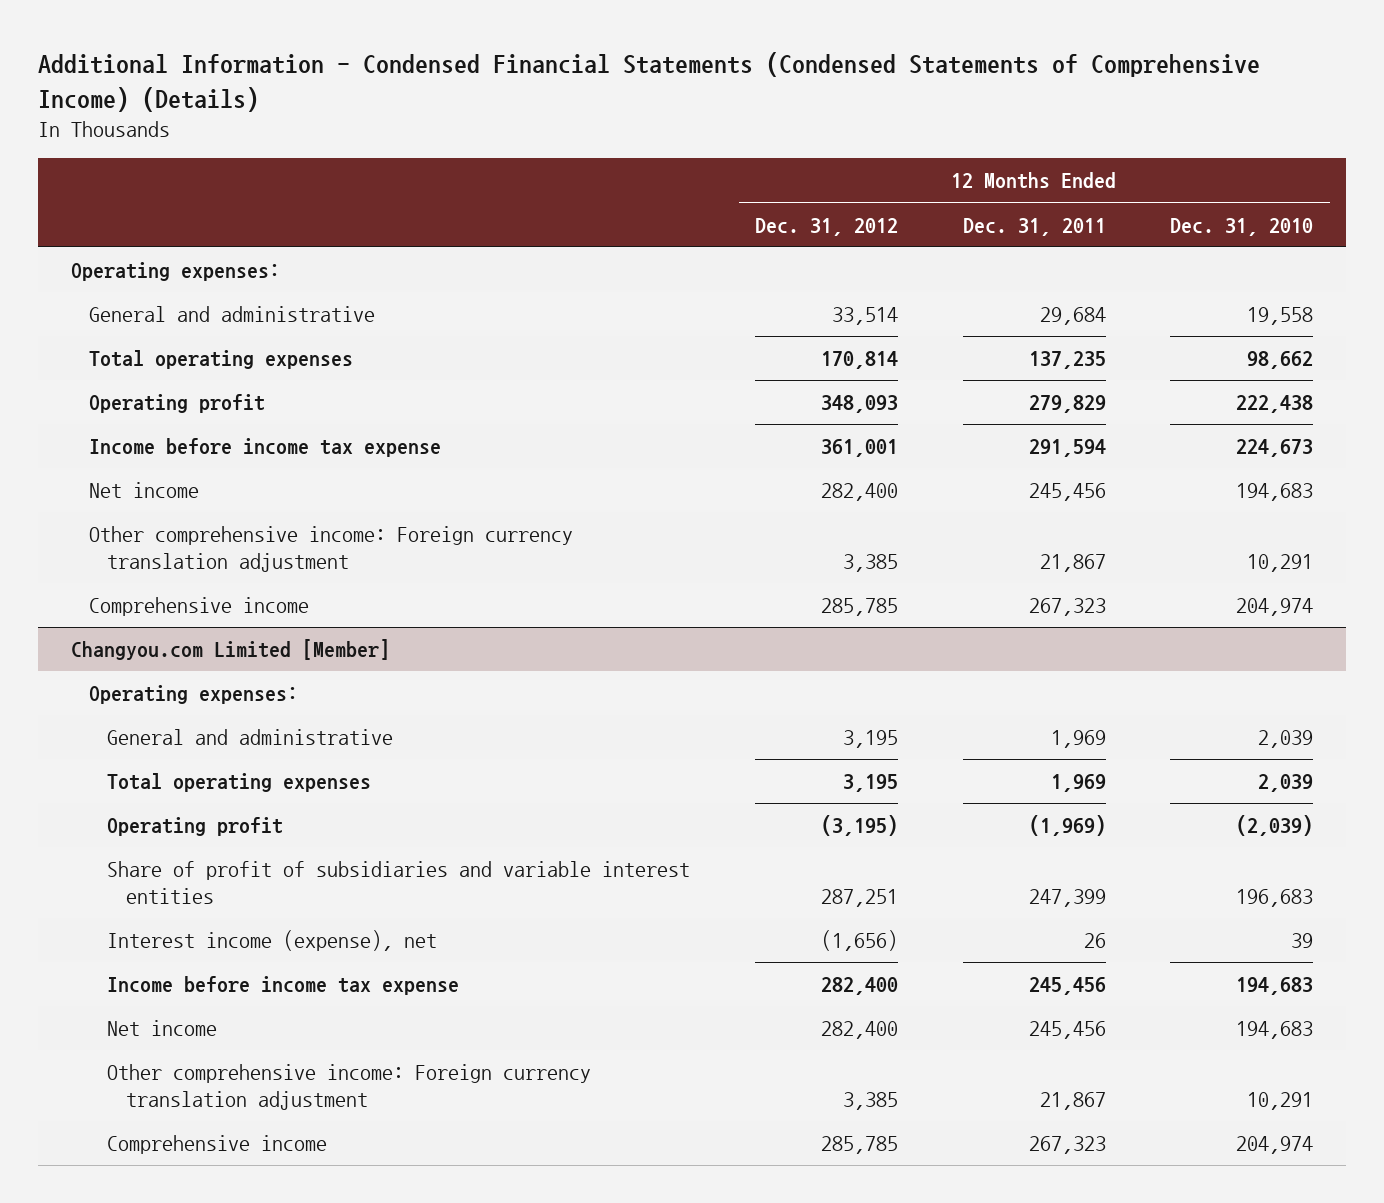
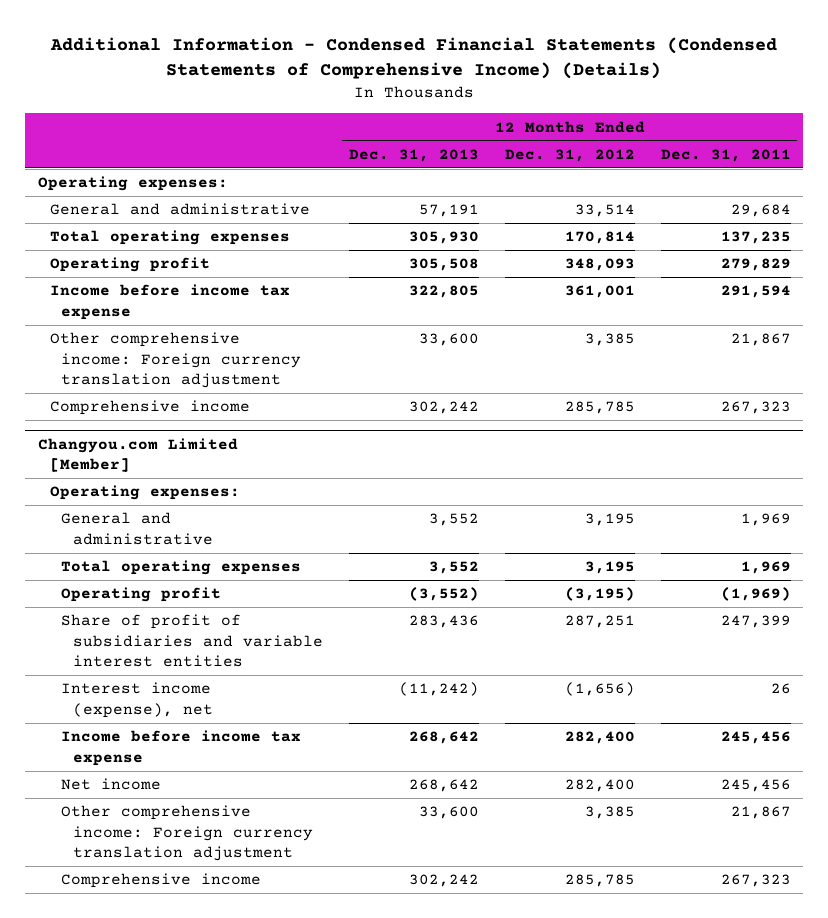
[1170,217,1314,236] Dec. 31, 2010 -> none
none -> [348,148,479,162] Dec. 31, 2013
[88,482,199,499] Net income -> none

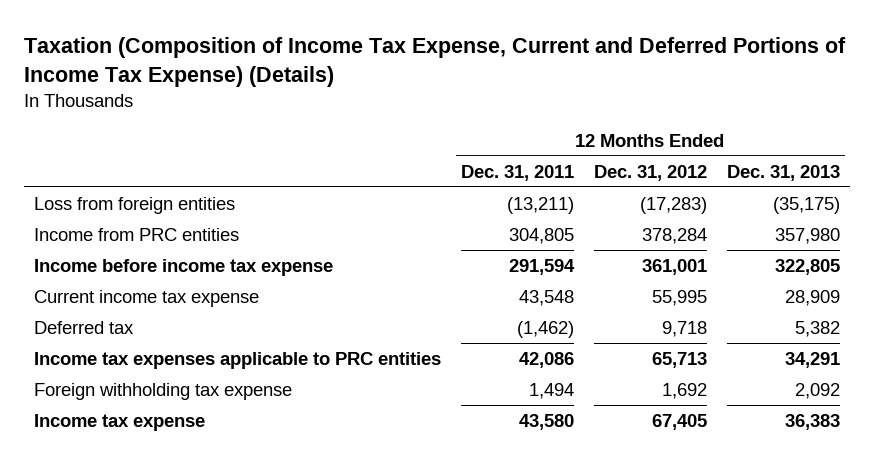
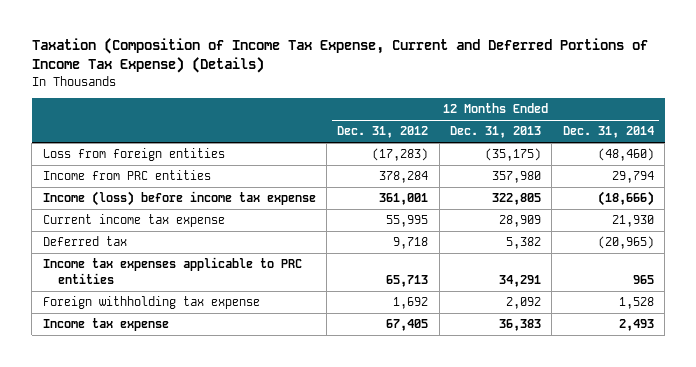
[460,164,574,181] Dec. 31, 2011 -> none
none -> [562,126,654,139] Dec. 31, 2014
[34,258,334,276] Income before income tax expense -> [42,191,316,207] Income (loss) before income tax expense

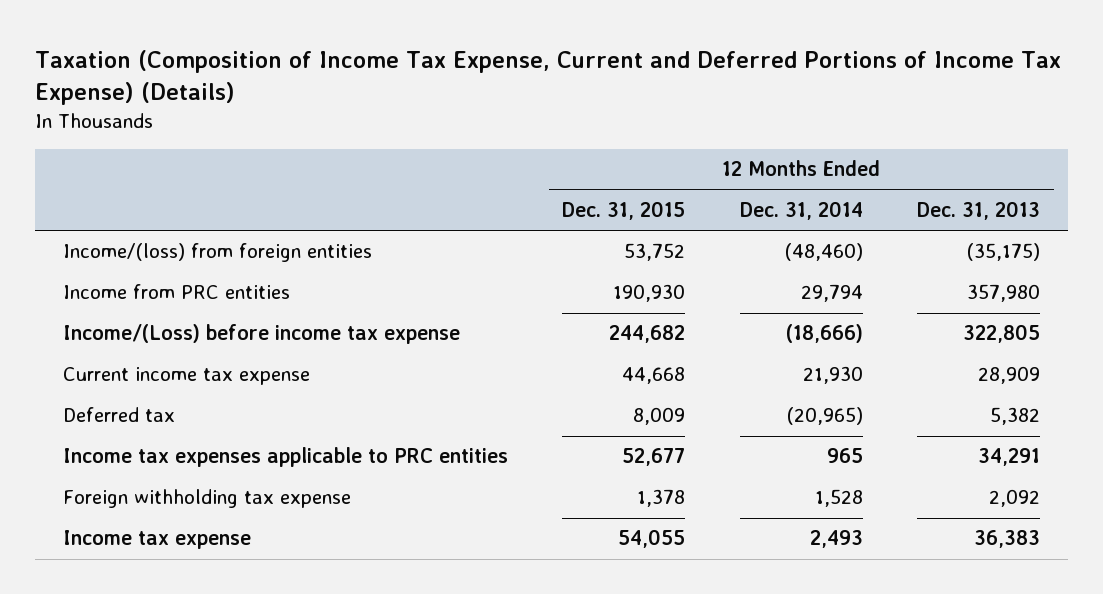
[337,126,429,139] Dec. 31, 2012 -> none
none -> [562,200,686,220] Dec. 31, 2015
[42,148,225,162] Loss from foreign entities -> [62,243,372,263] Income/(loss) from foreign entities
[42,191,316,207] Income (loss) before income tax expense -> [62,324,460,345] Income/(Loss) before income tax expense

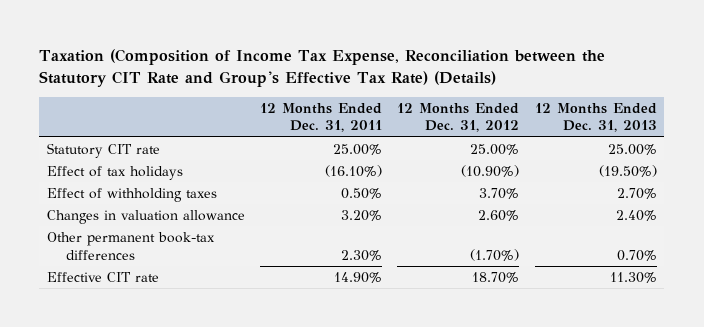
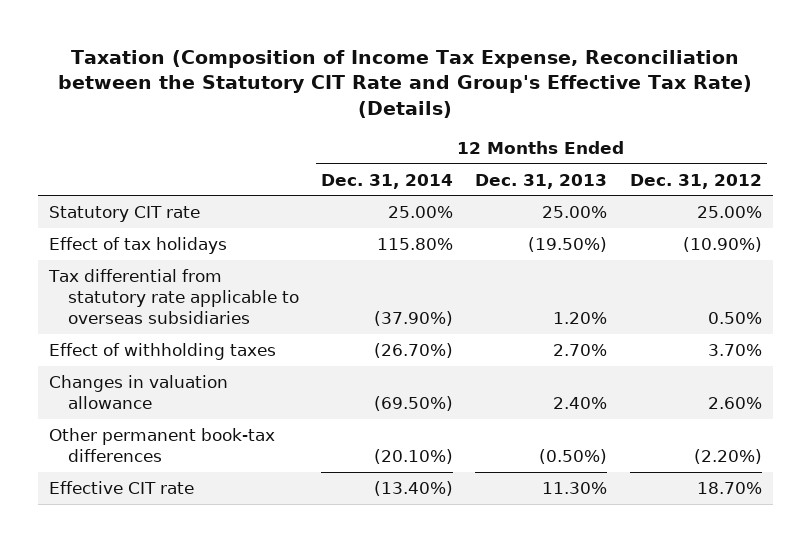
[260,102,383,133] 12 Months Ended Dec. 31, 2011 -> none
none -> [321,173,454,189] Dec. 31, 2014
none -> [47,269,299,325] Tax differential from statutory rate applicable to overseas subsidiaries
[470,248,520,261] (1.70%) -> [693,449,762,465] (2.20%)
[616,249,657,261] 0.70% -> [539,449,608,465] (0.50%)

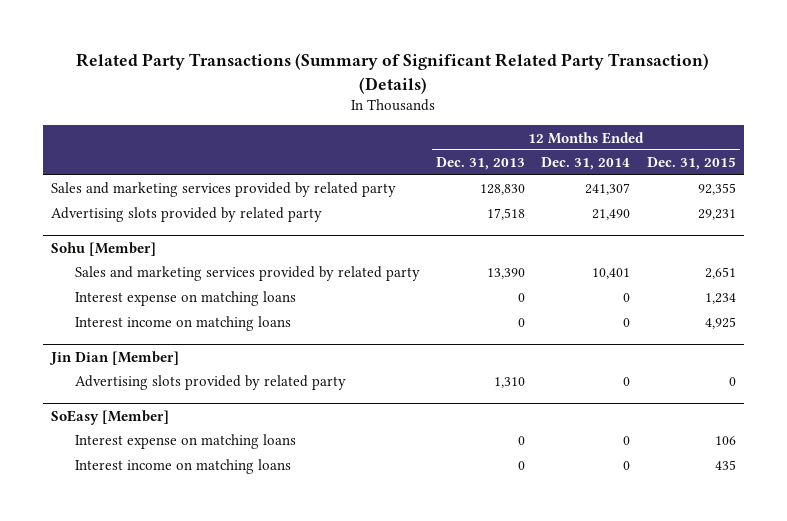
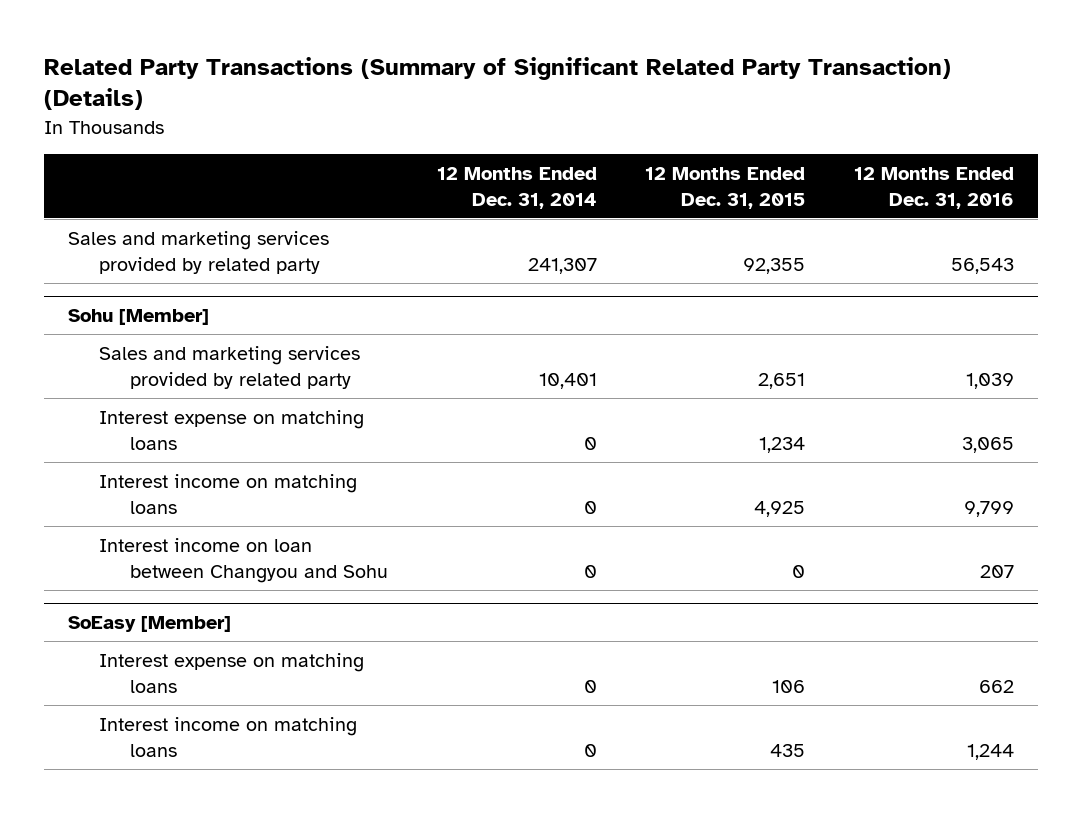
[436,157,526,171] Dec. 31, 2013 -> none
none -> [853,166,1014,209] 12 Months Ended Dec. 31, 2016
[50,207,322,223] Advertising slots provided by related party -> none
[48,350,179,365] Jin Dian [Member] -> none
[74,375,346,391] Advertising slots provided by related party -> none
none -> [99,537,389,583] Interest income on loan between Changyou and Sohu

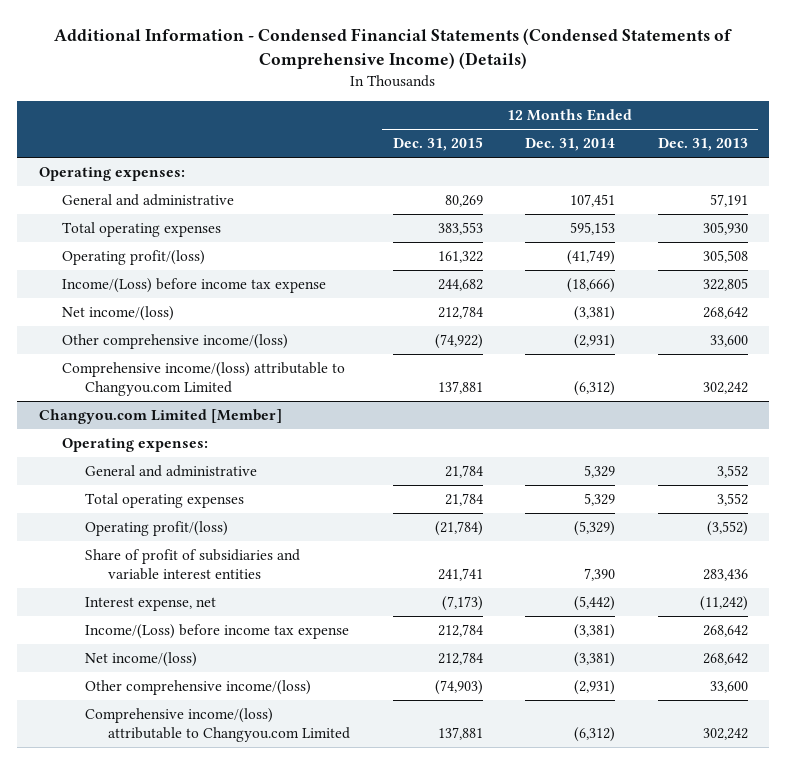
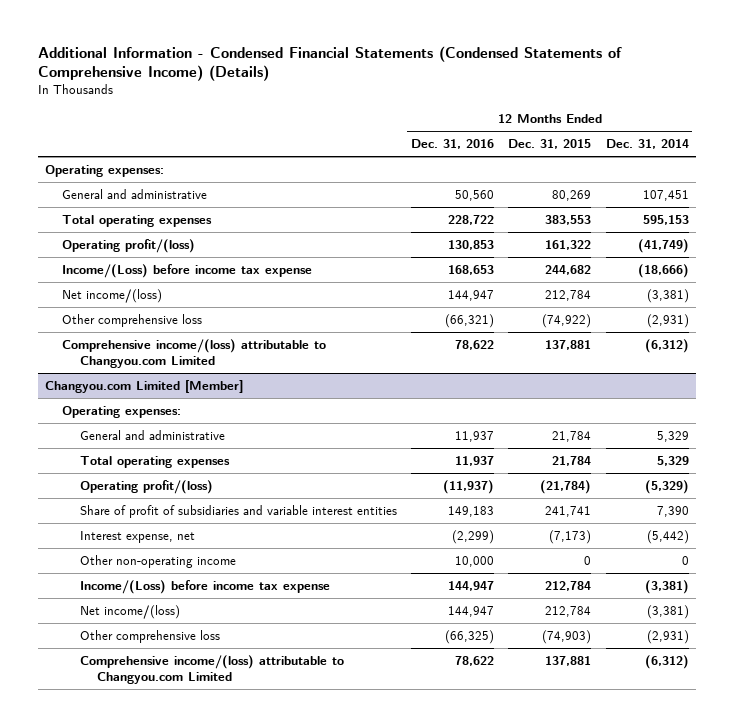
[657,138,748,152] Dec. 31, 2013 -> none
none -> [411,138,495,149] Dec. 31, 2016
[61,334,288,350] Other comprehensive income/(loss) -> [62,313,203,327] Other comprehensive loss
none -> [79,554,236,568] Other non-operating income
[85,680,312,696] Other comprehensive income/(loss) -> [79,629,220,643] Other comprehensive loss

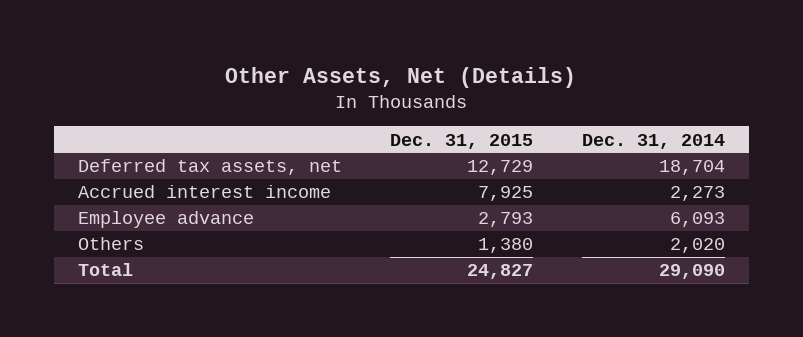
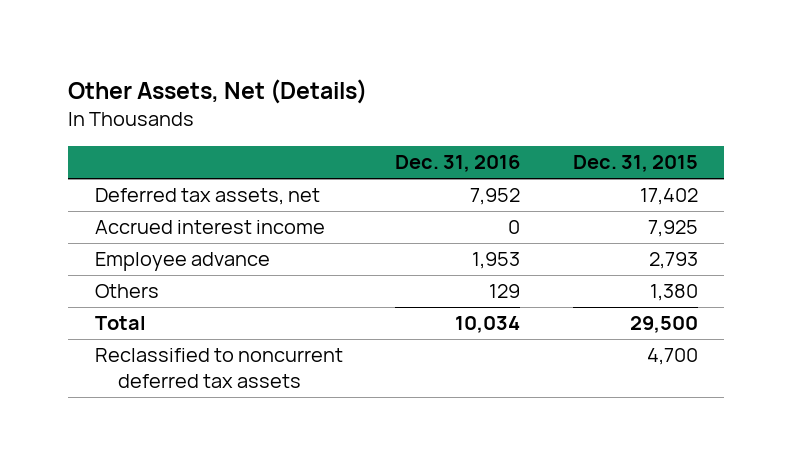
[581,133,725,149] Dec. 31, 2014 -> none
none -> [395,155,521,173] Dec. 31, 2016
[467,160,534,176] 12,729 -> [639,188,698,206] 17,402
[467,264,534,280] 24,827 -> [629,316,698,334] 29,500
none -> [94,348,343,388] Reclassified to noncurrent deferred tax assets

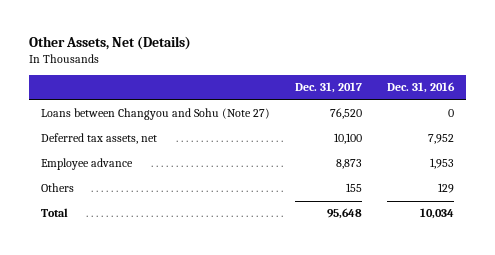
[572,155,698,173] Dec. 31, 2015 -> none
none -> [294,82,362,94] Dec. 31, 2017
none -> [41,108,271,121] Loans between Changyou and Sohu (Note 27)
[94,220,325,235] Accrued interest income -> none
[94,348,343,388] Reclassified to noncurrent deferred tax assets -> none

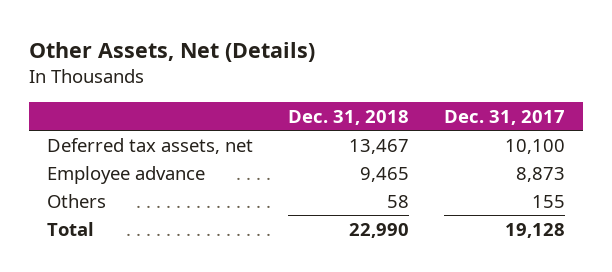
[386,82,455,94] Dec. 31, 2016 -> none
none -> [288,109,410,125] Dec. 31, 2018
[41,108,271,121] Loans between Changyou and Sohu (Note 27) -> none
[326,208,362,220] 95,648 -> [505,222,566,238] 19,128

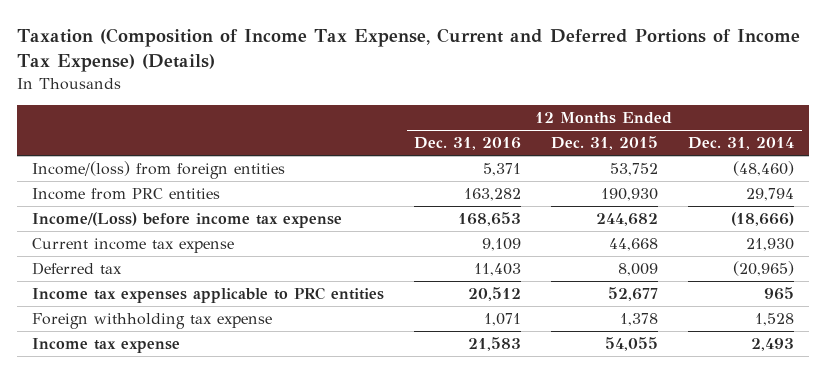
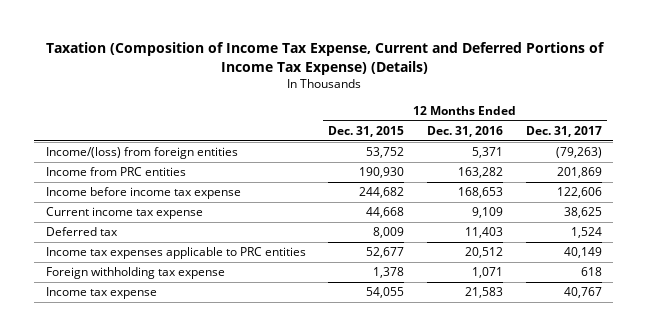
[688,137,795,151] Dec. 31, 2014 -> none
none -> [525,125,602,137] Dec. 31, 2017
[32,212,343,229] Income/(Loss) before income tax expense -> [45,187,241,200] Income before income tax expense

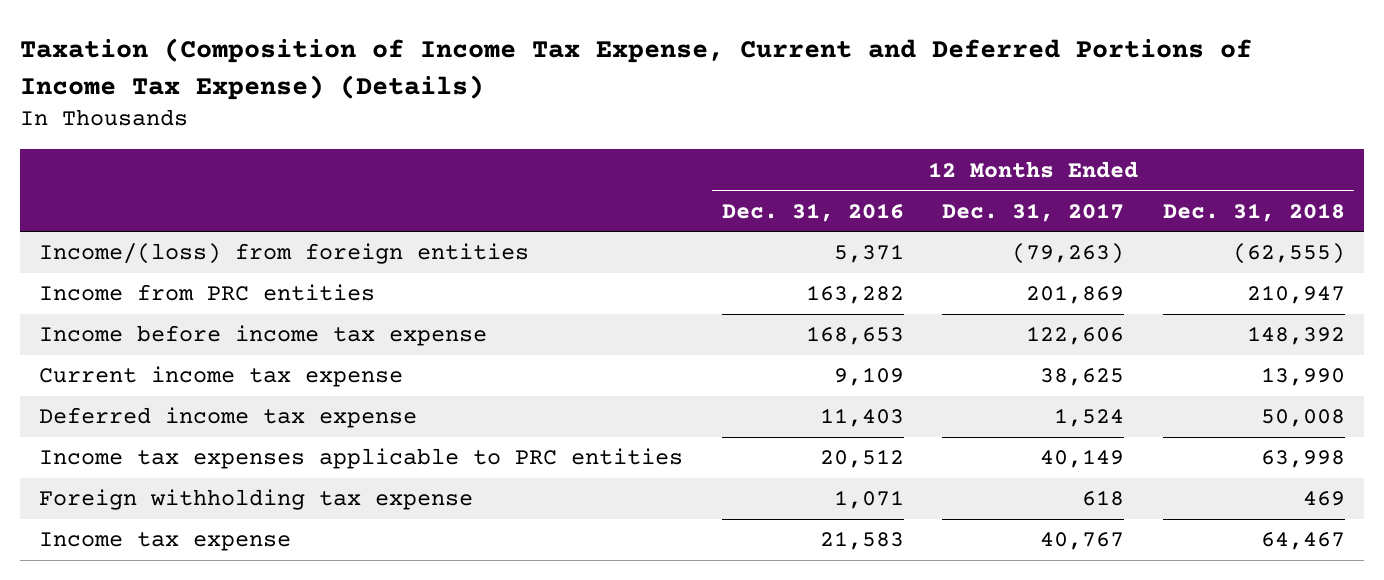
[328,125,405,137] Dec. 31, 2015 -> none
none -> [1162,202,1345,222] Dec. 31, 2018
[45,227,118,237] Deferred tax -> [39,407,418,429] Deferred income tax expense

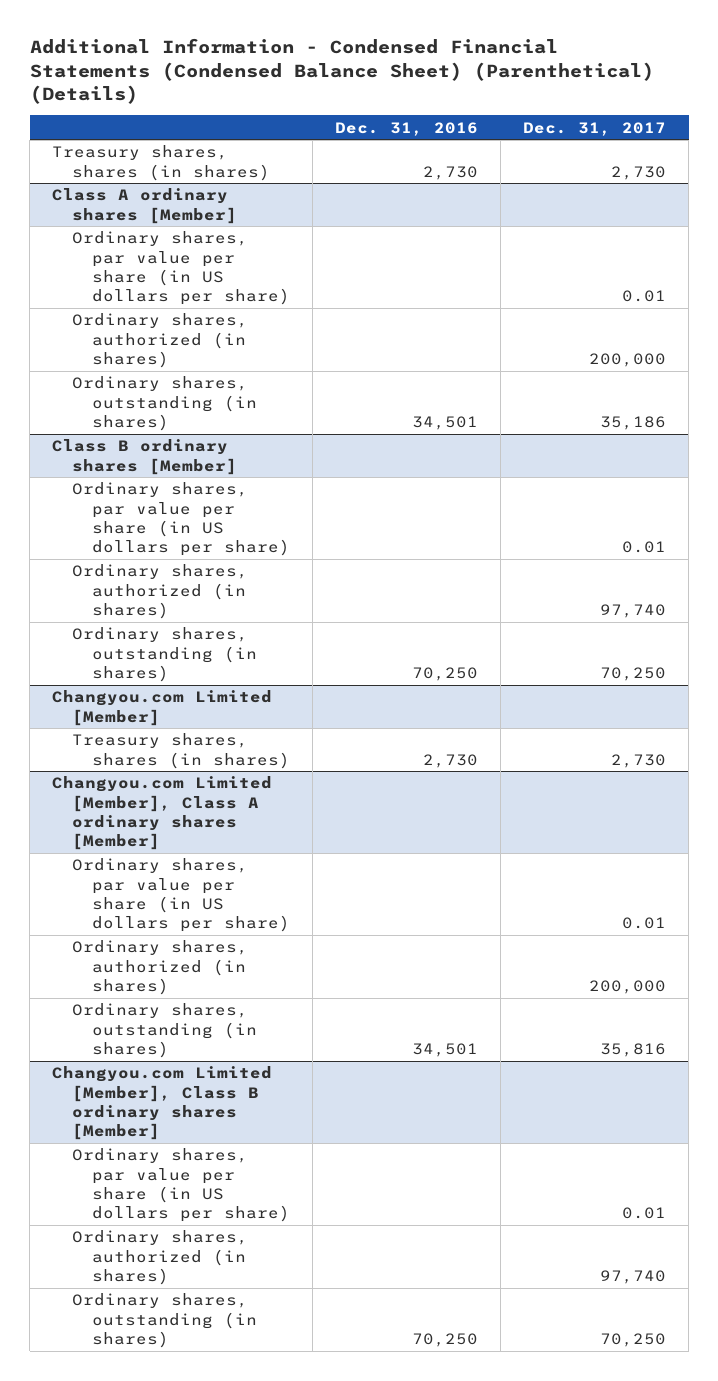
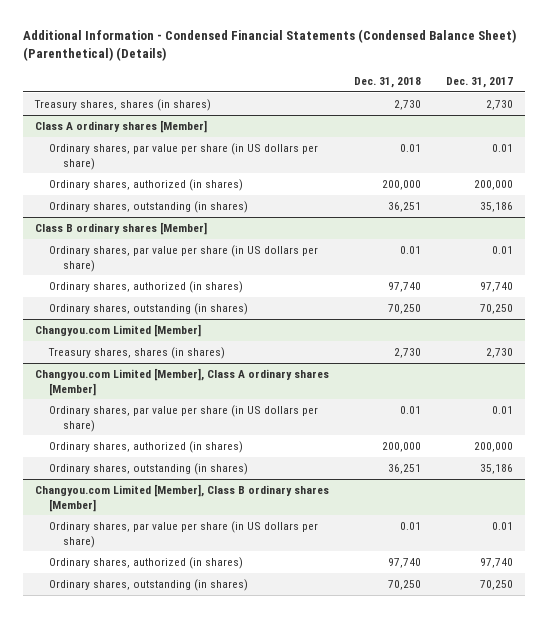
[334,121,478,136] Dec. 31, 2016 -> none
none -> [354,76,422,88] Dec. 31, 2018
[599,1043,666,1058] 35,816 -> [480,464,514,475] 35,186

